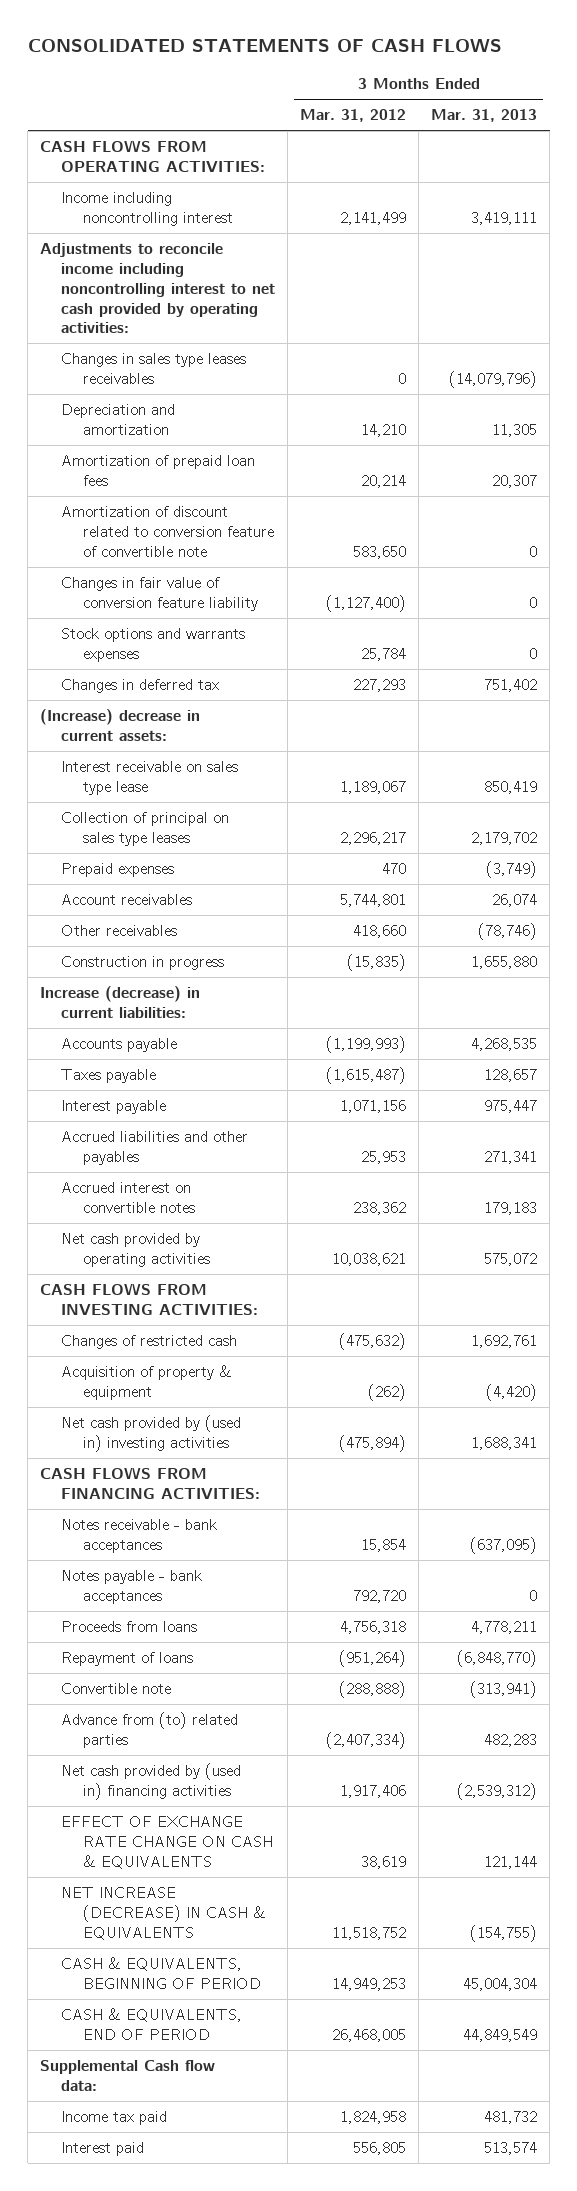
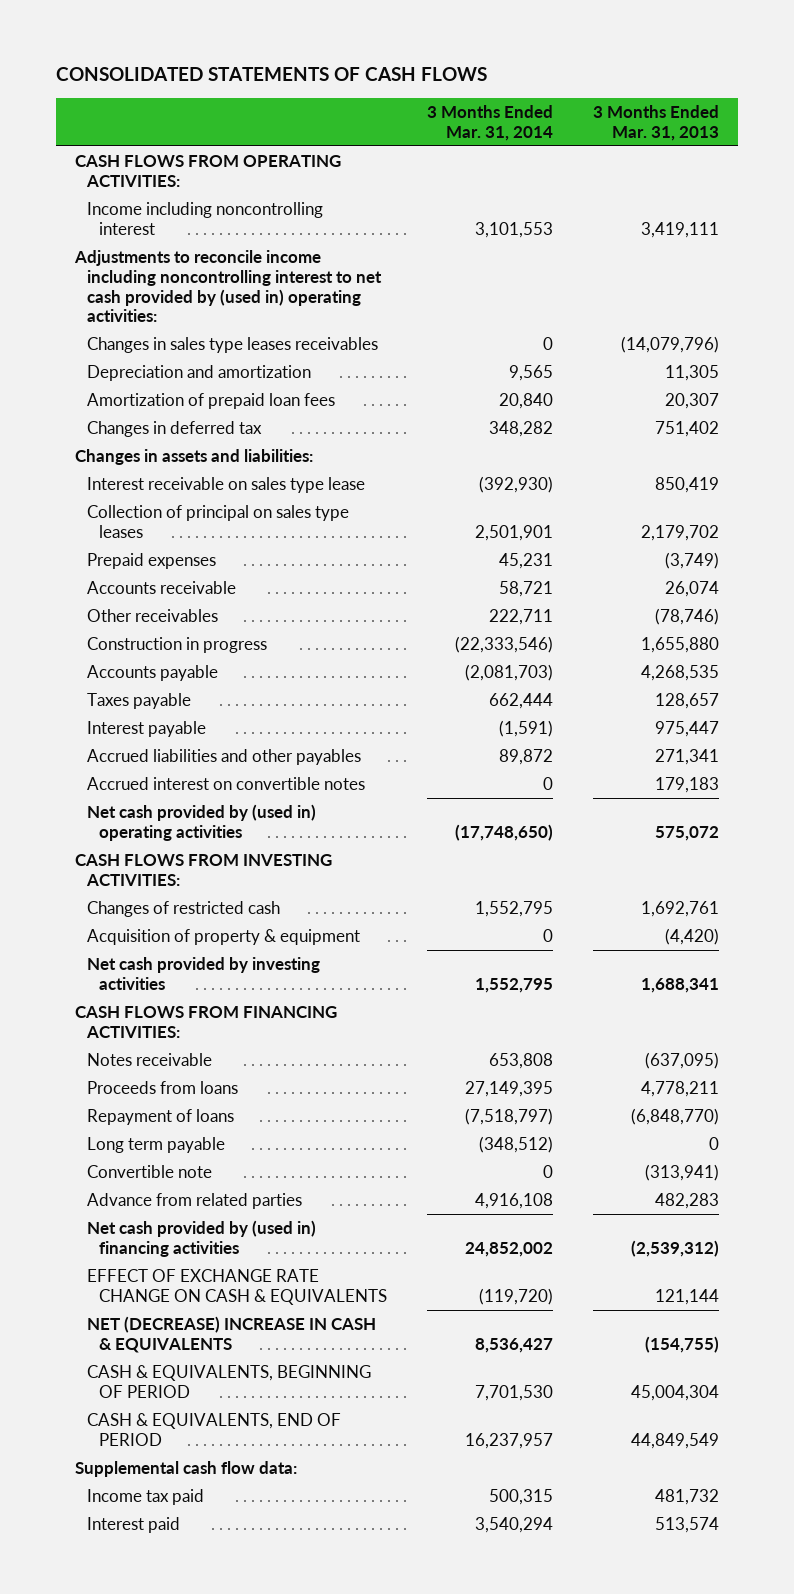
[300,109,407,123] Mar. 31, 2012 -> none
none -> [426,105,553,141] 3 Months Ended Mar. 31, 2014
[39,243,276,334] Adjustments to reconcile income including noncontrolling interest to net cash provided by operating activities: -> [74,250,383,323] Adjustments to reconcile income including noncontrolling interest to net cash provided by (used in) operating activities:
[61,506,274,557] Amortization of discount related to conversion feature of convertible note -> none
[61,577,258,611] Changes in fair value of conversion feature liability -> none
[61,628,246,662] Stock options and warrants expenses -> none
[39,709,200,741] (Increase) decrease in current assets: -> none
none -> [75,449,314,466] Changes in assets and liabilities:
[61,894,193,906] Account receivables -> [87,581,237,595] Accounts receivable
[39,986,200,1018] Increase (decrease) in current liabilities: -> none
[61,1233,210,1267] Net cash provided by operating activities -> [87,804,317,841] Net cash provided by (used in) operating activities
[61,1415,242,1452] Net cash provided by (used in) investing activities -> [87,957,321,990] Net cash provided by investing activities
[61,1570,203,1604] Notes payable - bank acceptances -> none
[61,1519,218,1553] Notes receivable - bank acceptances -> [87,1053,213,1067] Notes receivable
none -> [87,1137,226,1154] Long term payable
[61,1712,239,1748] Advance from (to) related parties -> [87,1193,303,1210] Advance from related parties
[61,1887,266,1940] NET INCREASE (DECREASE) IN CASH & EQUIVALENTS -> [87,1316,377,1353] NET (DECREASE) INCREASE IN CASH & EQUIVALENTS
[39,2060,215,2091] Supplemental Cash flow data: -> [75,1461,298,1478] Supplemental cash flow data:

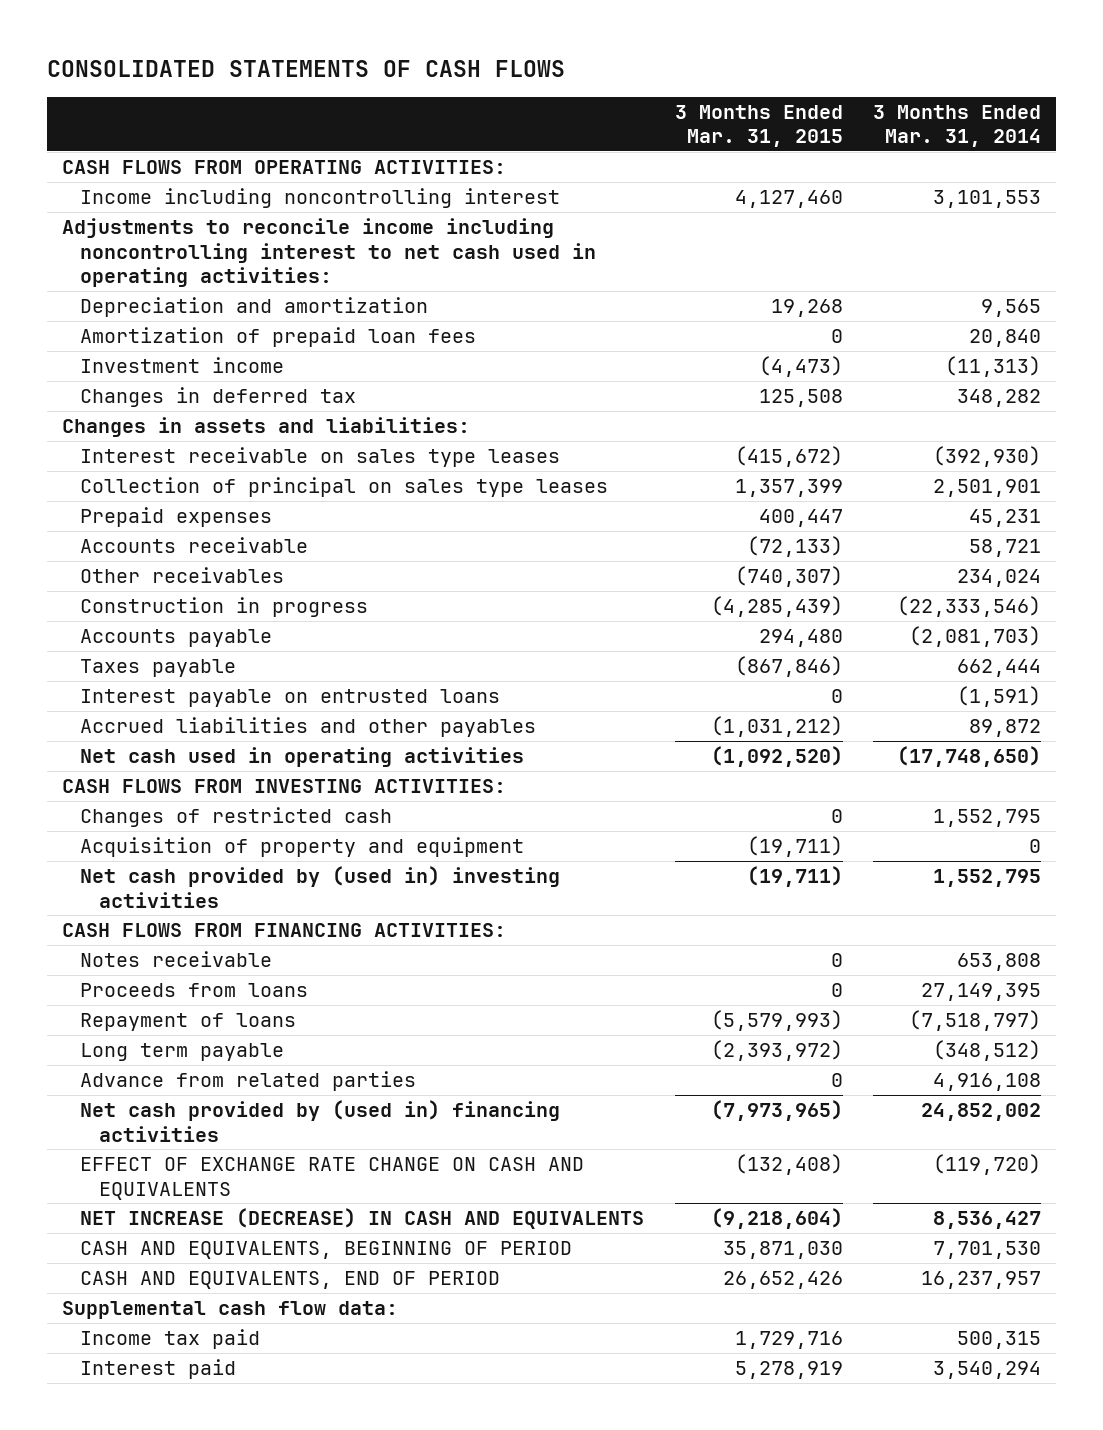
[592,105,719,141] 3 Months Ended Mar. 31, 2013 -> none
none -> [674,104,843,148] 3 Months Ended Mar. 31, 2015
[87,337,379,354] Changes in sales type leases receivables -> none
[74,250,383,323] Adjustments to reconcile income including noncontrolling interest to net cash provided by (used in) operating activities: -> [61,217,597,288] Adjustments to reconcile income including noncontrolling interest to net cash used in operating activities:
none -> [80,356,285,373] Investment income
[87,477,366,494] Interest receivable on sales type lease -> [80,446,561,467] Interest receivable on sales type leases
[488,609,553,626] 222,711 -> [957,568,1042,587] 234,024
[87,721,207,738] Interest payable -> [80,688,501,707] Interest payable on entrusted loans
[87,777,366,791] Accrued interest on convertible notes -> none
[87,804,317,841] Net cash provided by (used in) operating activities -> [80,746,525,767] Net cash used in operating activities
[87,929,361,946] Acquisition of property & equipment -> [80,836,525,857] Acquisition of property and equipment
[87,957,321,990] Net cash provided by investing activities -> [80,865,561,908] Net cash provided by (used in) investing activities
[87,1165,213,1179] Convertible note -> none
[87,1269,388,1305] EFFECT OF EXCHANGE RATE CHANGE ON CASH & EQUIVALENTS -> [80,1156,585,1200] EFFECT OF EXCHANGE RATE CHANGE ON CASH AND EQUIVALENTS
[87,1316,377,1353] NET (DECREASE) INCREASE IN CASH & EQUIVALENTS -> [80,1207,645,1229] NET INCREASE (DECREASE) IN CASH AND EQUIVALENTS
[87,1365,372,1398] CASH & EQUIVALENTS, BEGINNING OF PERIOD -> [80,1240,573,1259] CASH AND EQUIVALENTS, BEGINNING OF PERIOD
[87,1413,342,1446] CASH & EQUIVALENTS, END OF PERIOD -> [80,1270,501,1289] CASH AND EQUIVALENTS, END OF PERIOD

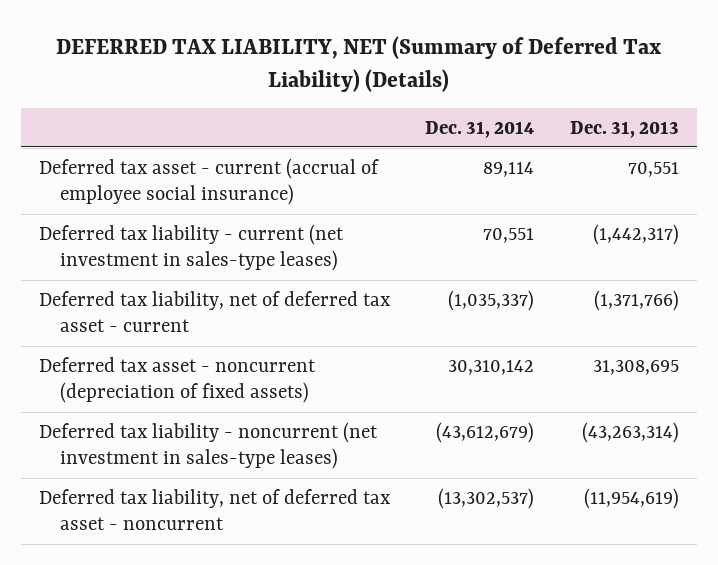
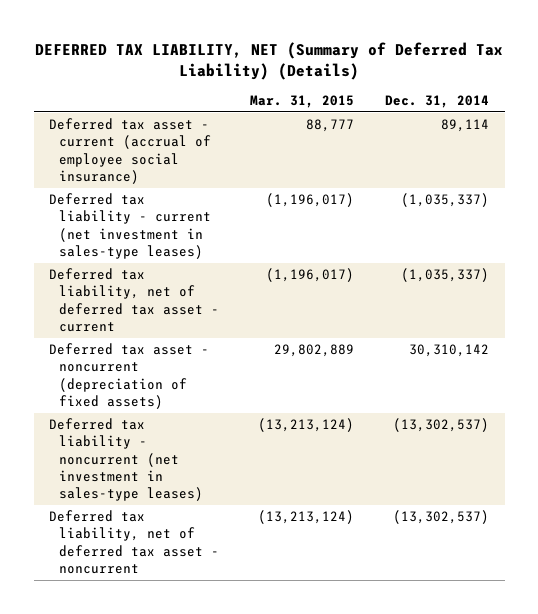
[570,120,680,138] Dec. 31, 2013 -> none
none -> [250,95,355,109] Mar. 31, 2015
[483,227,535,243] 70,551 -> [401,193,490,208] (1,035,337)
[436,421,535,443] (43,612,679) -> [393,418,490,433] (13,302,537)

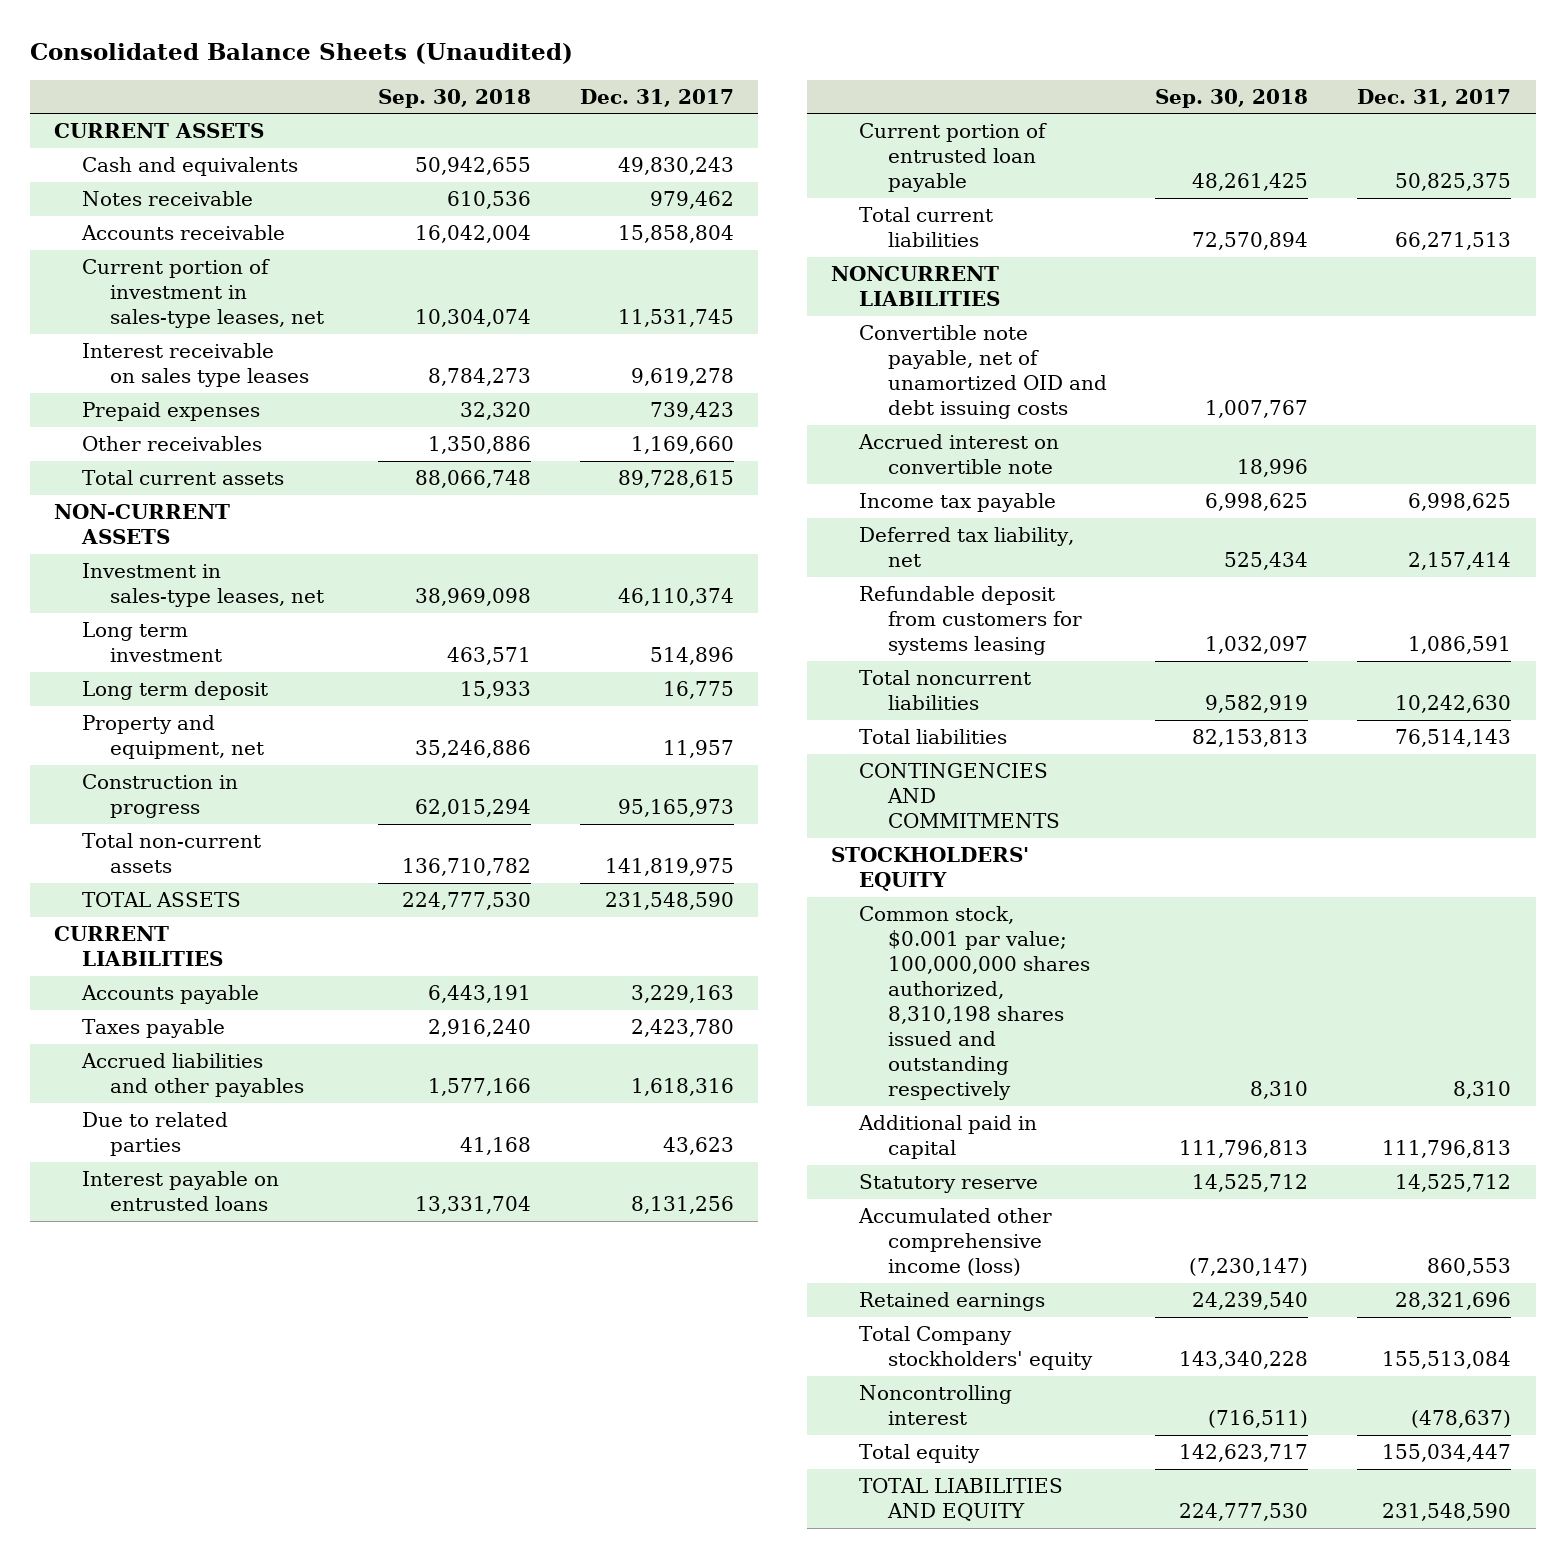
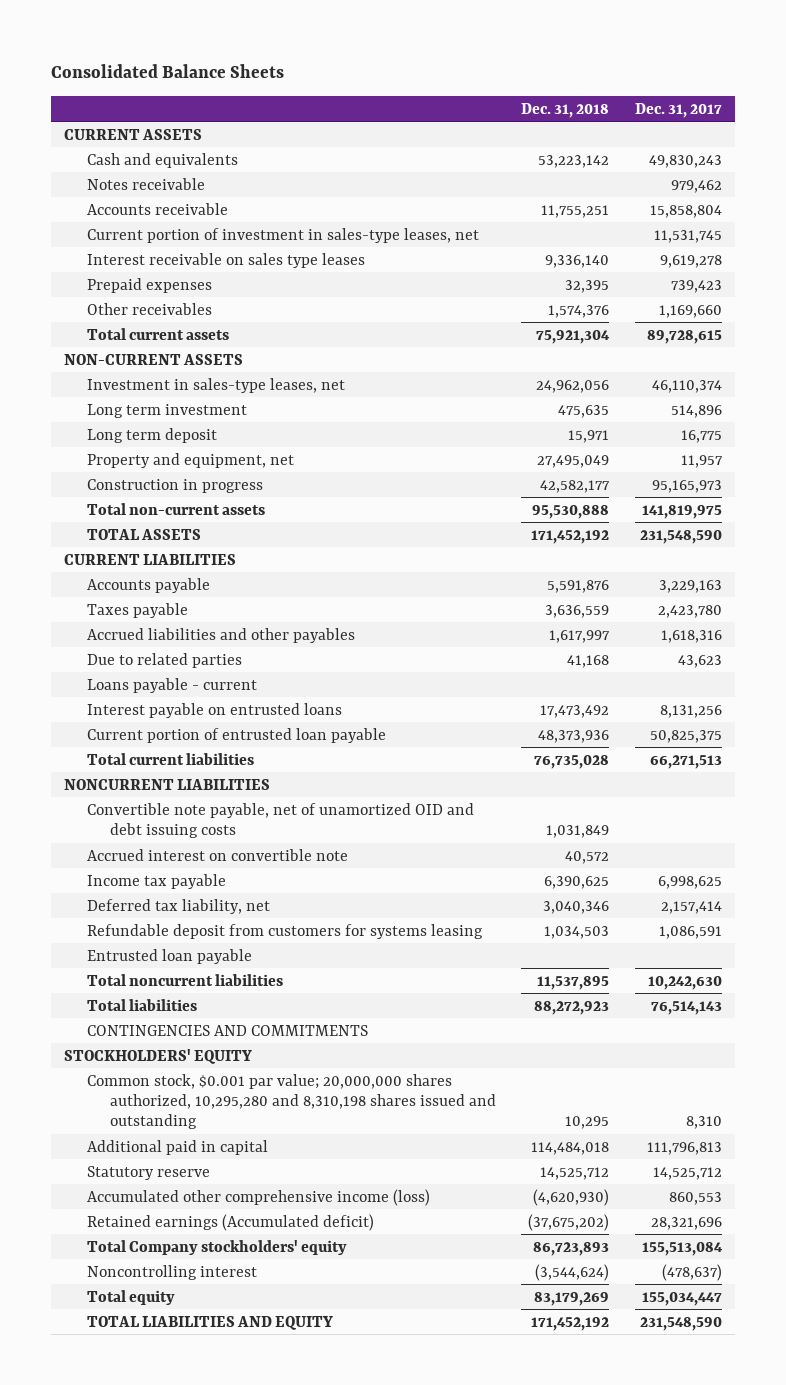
[29,43,573,65] Consolidated Balance Sheets (Unaudited) -> [51,64,285,79] Consolidated Balance Sheets
[377,88,531,108] Sep. 30, 2018 -> none
none -> [521,102,610,118] Dec. 31, 2018
none -> [86,677,257,693] Loans payable - current
none -> [86,948,252,964] Entrusted loan payable
[859,905,1090,1101] Common stock, $0.001 par value; 100,000,000 shares authorized, 8,310,198 shares issued and outstanding respectively -> [86,1073,496,1130] Common stock, $0.001 par value; 20,000,000 shares authorized, 10,295,280 and 8,310,198 shares issued and outstanding
[859,1291,1046,1311] Retained earnings -> [86,1213,374,1231] Retained earnings (Accumulated deficit)

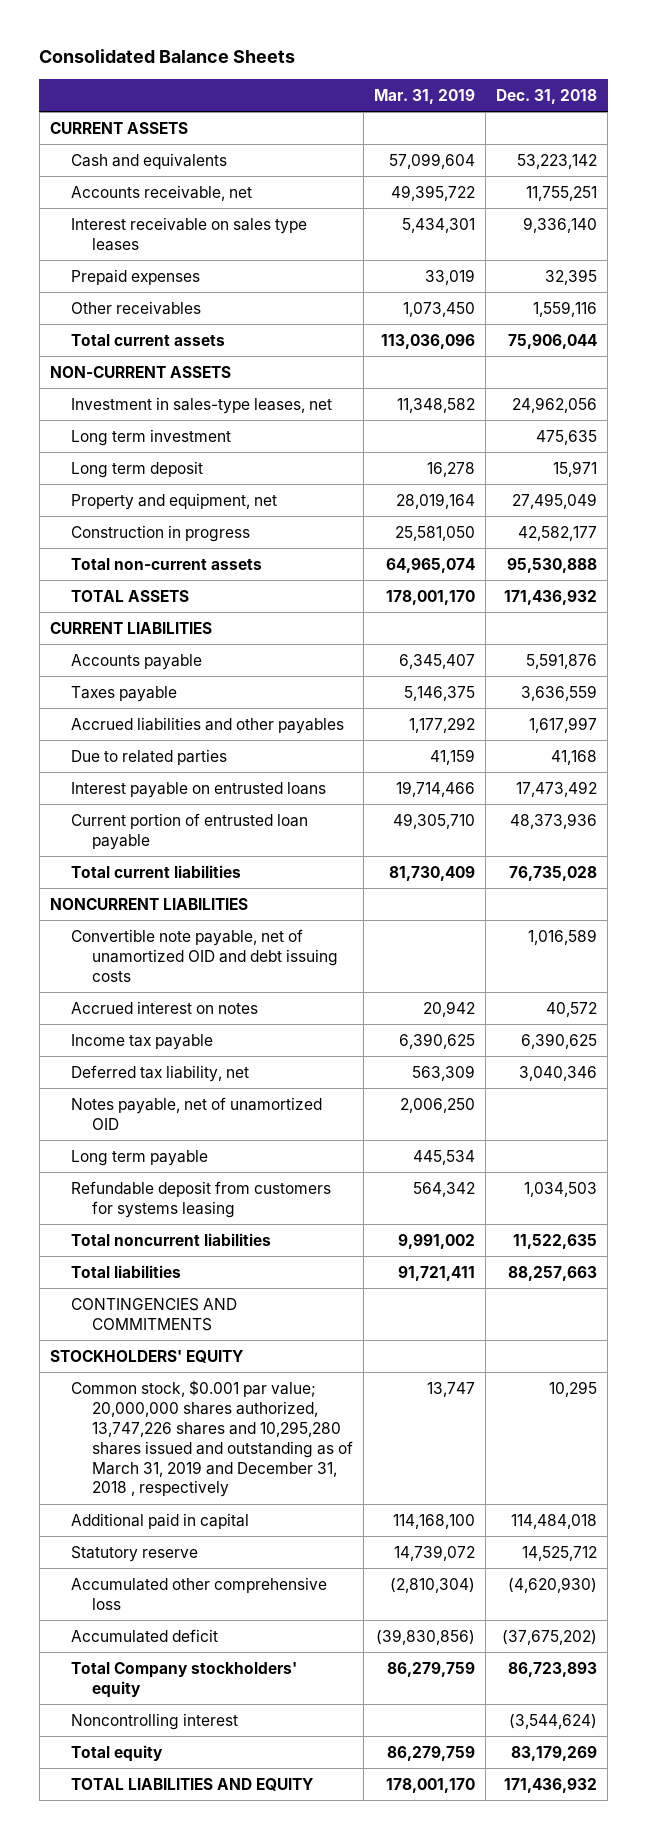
[635,102,723,118] Dec. 31, 2017 -> none
none -> [374,88,476,104] Mar. 31, 2019
[86,177,205,190] Notes receivable -> none
[86,227,479,243] Current portion of investment in sales-type leases, net -> none
[86,202,228,215] Accounts receivable -> [70,184,252,201] Accounts receivable, net
[548,304,610,318] 1,574,376 -> [533,300,598,317] 1,559,116
[536,329,611,344] 75,921,304 -> [508,333,598,349] 75,906,044
[531,529,610,544] 171,452,192 -> [504,589,598,605] 171,436,932
[86,677,257,693] Loans payable - current -> none
[546,824,610,838] 1,031,849 -> [528,928,598,945] 1,016,589
[86,848,348,861] Accrued interest on convertible note -> [70,1000,258,1014] Accrued interest on notes
none -> [70,1096,322,1130] Notes payable, net of unamortized OID
none -> [70,1149,208,1166] Long term payable
[86,948,252,964] Entrusted loan payable -> none
[537,975,610,990] 11,537,895 -> [513,1233,598,1249] 11,522,635
[534,1000,610,1015] 88,272,923 -> [508,1265,598,1281] 88,257,663
[86,1073,496,1130] Common stock, $0.001 par value; 20,000,000 shares authorized, 10,295,280 and 8,310,198 shares issued and outstanding -> [70,1379,354,1498] Common stock, $0.001 par value; 20,000,000 shares authorized, 13,747,226 shares and 10,295,280 shares issued and outstanding as of March 31, 2019 and December 31, 2018 , respectively
[86,1188,430,1206] Accumulated other comprehensive income (loss) -> [70,1576,327,1610] Accumulated other comprehensive loss
[86,1213,374,1231] Retained earnings (Accumulated deficit) -> [70,1628,218,1643] Accumulated deficit
[531,1316,610,1331] 171,452,192 -> [504,1777,598,1793] 171,436,932

